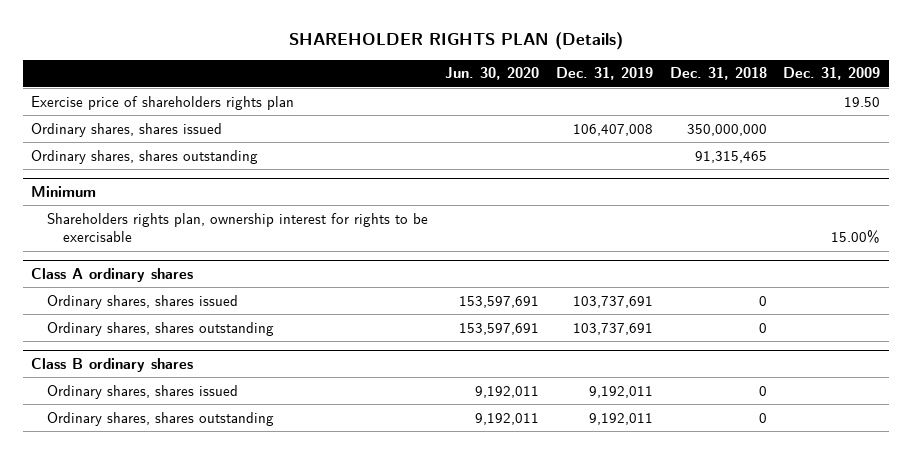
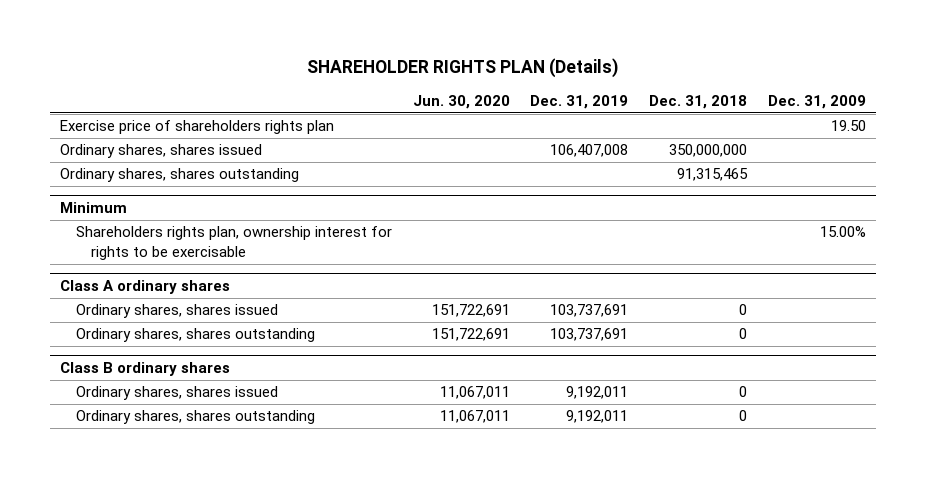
[458,295,539,308] 153,597,691 -> [431,304,510,318] 151,722,691
[458,322,539,335] 153,597,691 -> [431,328,510,342] 151,722,691
[474,385,539,398] 9,192,011 -> [439,386,510,400] 11,067,011
[474,412,539,425] 9,192,011 -> [439,410,510,424] 11,067,011

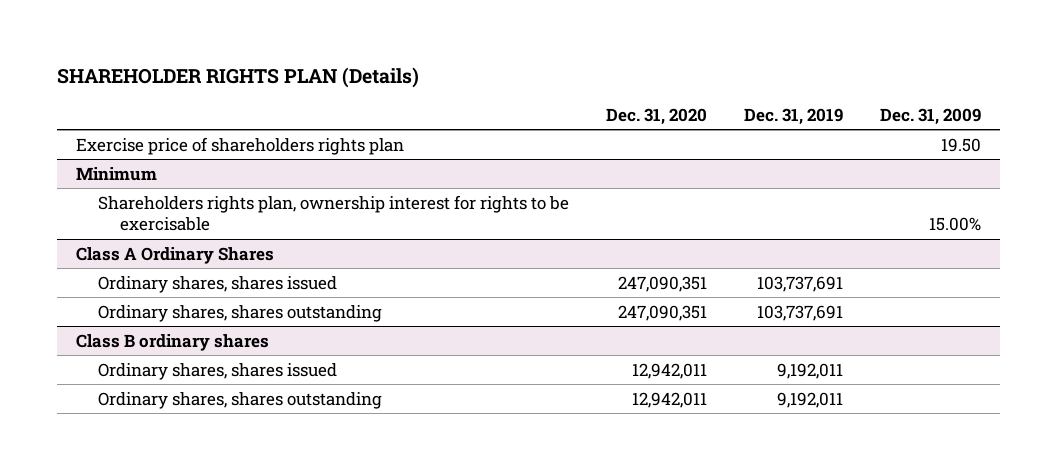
[412,94,510,109] Jun. 30, 2020 -> none
[649,94,748,109] Dec. 31, 2018 -> none
none -> [606,107,708,125] Dec. 31, 2020
[60,144,263,159] Ordinary shares, shares issued -> none
[60,168,300,183] Ordinary shares, shares outstanding -> none
[60,280,231,295] Class A ordinary shares -> [75,246,274,264] Class A Ordinary Shares

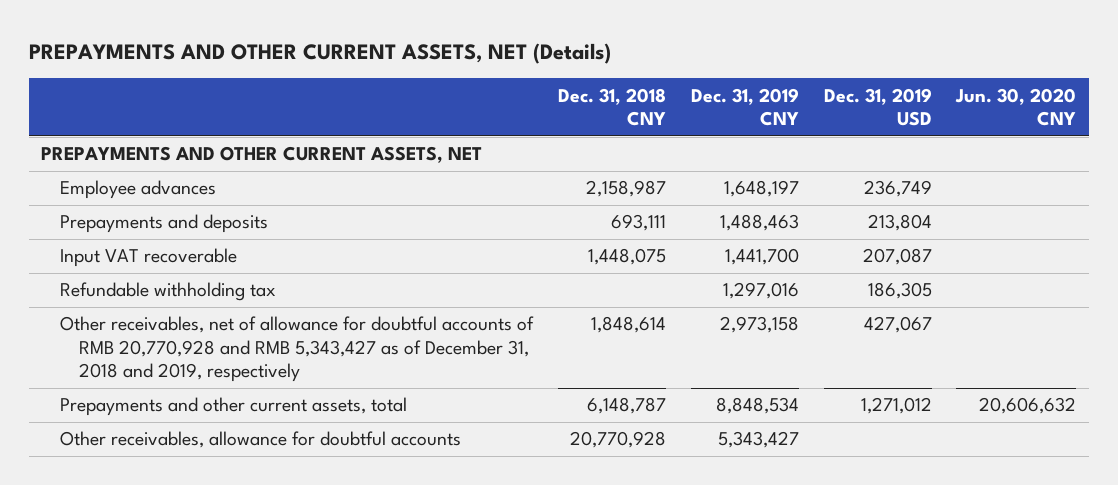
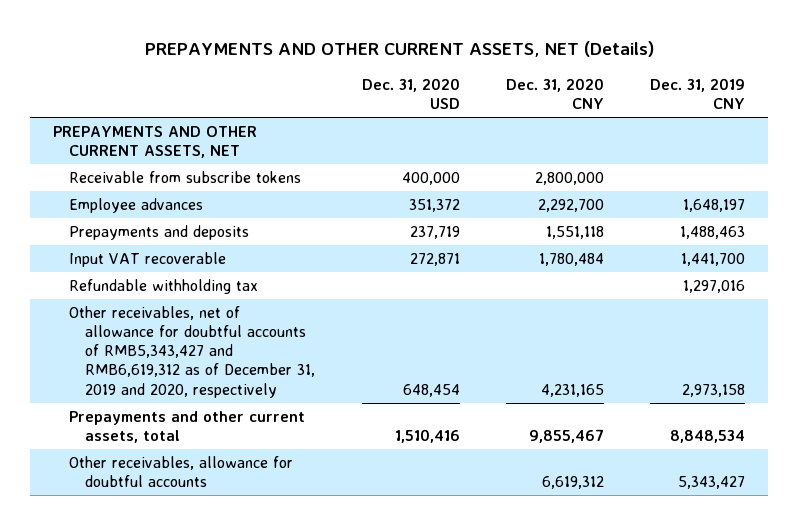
[558,87,667,127] Dec. 31, 2018 CNY -> none
[823,87,932,127] Dec. 31, 2019 USD -> none
[955,87,1077,127] Jun. 30, 2020 CNY -> none
none -> [361,77,460,110] Dec. 31, 2020 USD
none -> [505,77,604,110] Dec. 31, 2020 CNY
none -> [69,170,302,183] Receivable from subscribe tokens
[60,316,535,383] Other receivables, net of allowance for doubtful accounts of RMB 20,770,928 and RMB 5,343,427 as of December 31, 2018 and 2019, respectively -> [69,305,316,398] Other receivables, net of allowance for doubtful accounts of RMB5,343,427 and RMB6,619,312 as of December 31, 2019 and 2020, respectively

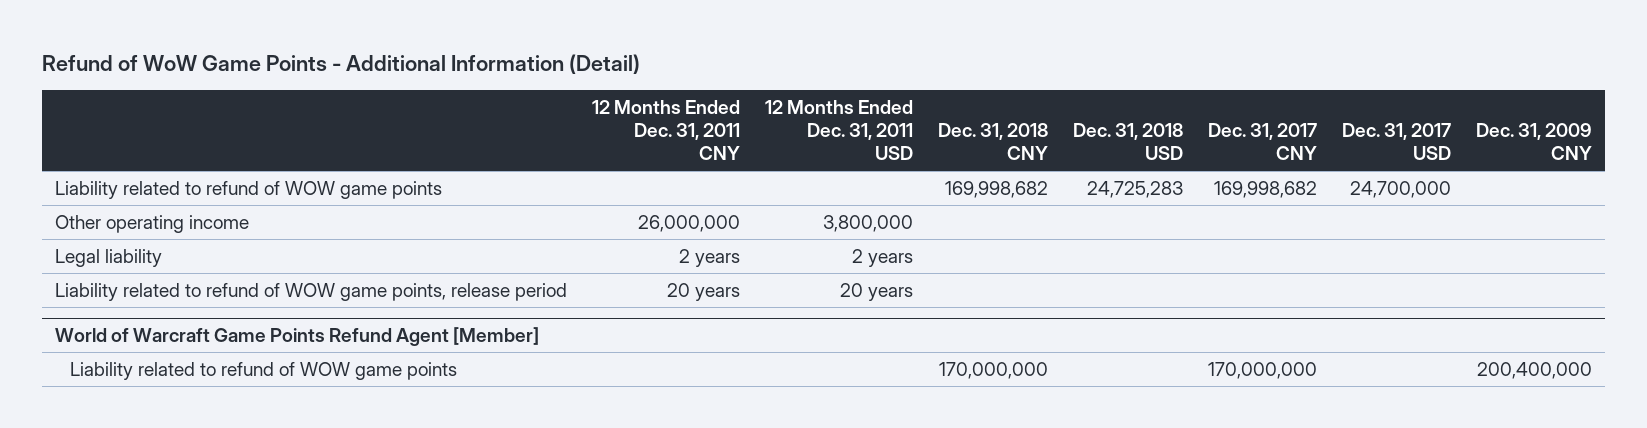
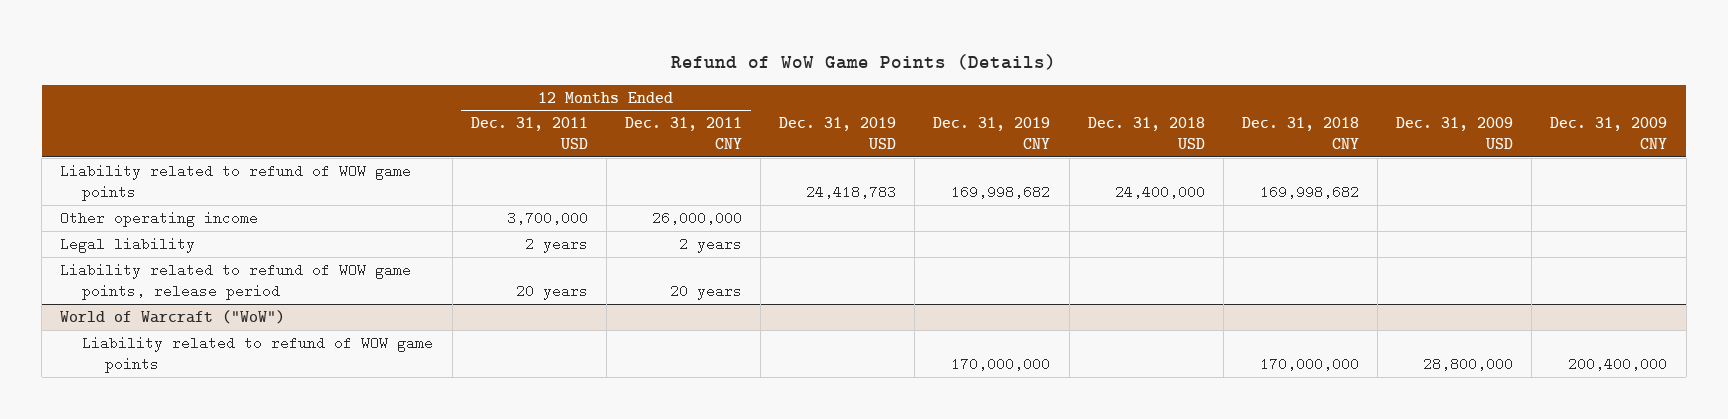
[42,54,641,75] Refund of WoW Game Points - Additional Information (Detail) -> [670,53,1056,70] Refund of WoW Game Points (Details)
[1208,122,1318,160] Dec. 31, 2017 CNY -> none
[1342,122,1452,160] Dec. 31, 2017 USD -> none
none -> [779,117,897,150] Dec. 31, 2019 USD
none -> [933,117,1051,150] Dec. 31, 2019 CNY
none -> [1396,117,1514,150] Dec. 31, 2009 USD
[1086,180,1183,198] 24,725,283 -> [1114,184,1205,199] 24,400,000
[822,214,913,232] 3,800,000 -> [506,210,588,225] 3,700,000
[54,327,539,347] World of Warcraft Game Points Refund Agent [Member] -> [60,309,286,324] World of Warcraft ("WoW")

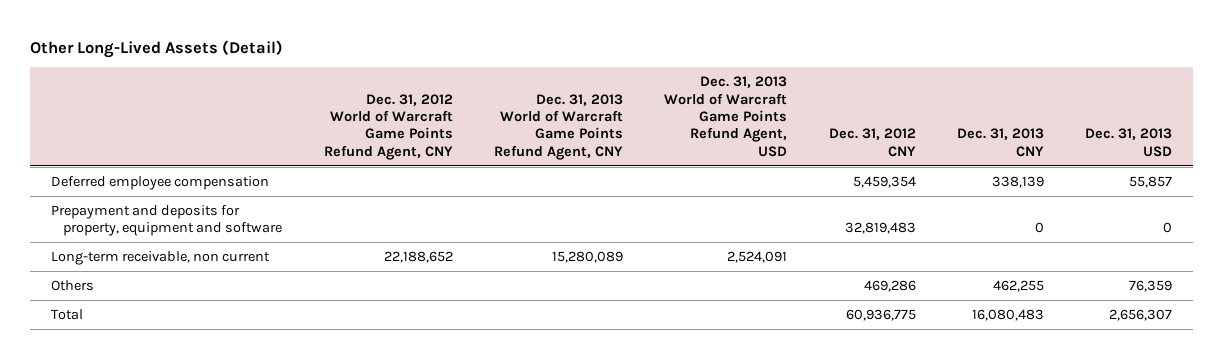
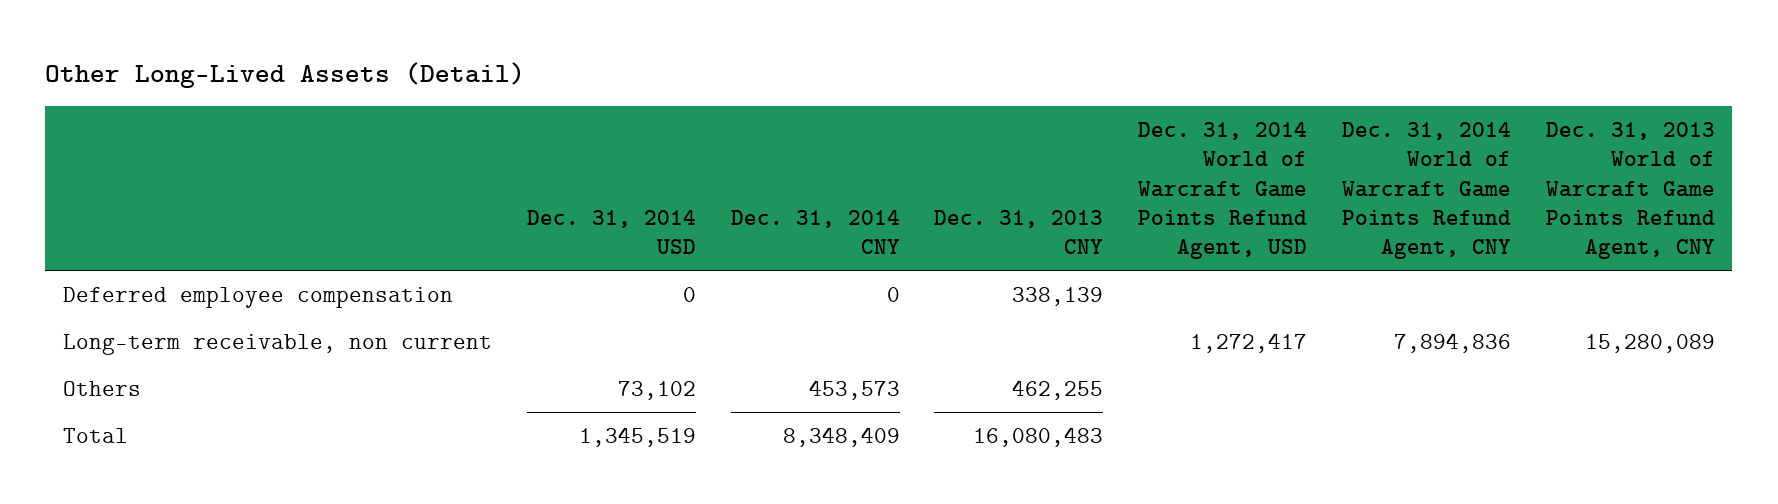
[323,93,453,160] Dec. 31, 2012 World of Warcraft Game Points Refund Agent, CNY -> none
[664,76,788,157] Dec. 31, 2013 World of Warcraft Game Points Refund Agent, USD -> none
[828,128,916,157] Dec. 31, 2012 CNY -> none
[1085,128,1173,157] Dec. 31, 2013 USD -> none
none -> [526,209,696,254] Dec. 31, 2014 USD
none -> [730,209,900,254] Dec. 31, 2014 CNY
none -> [1138,122,1308,259] Dec. 31, 2014 World of Warcraft Game Points Refund Agent, USD
none -> [1342,122,1512,259] Dec. 31, 2014 World of Warcraft Game Points Refund Agent, CNY
[51,204,283,237] Prepayment and deposits for property, equipment and software -> none

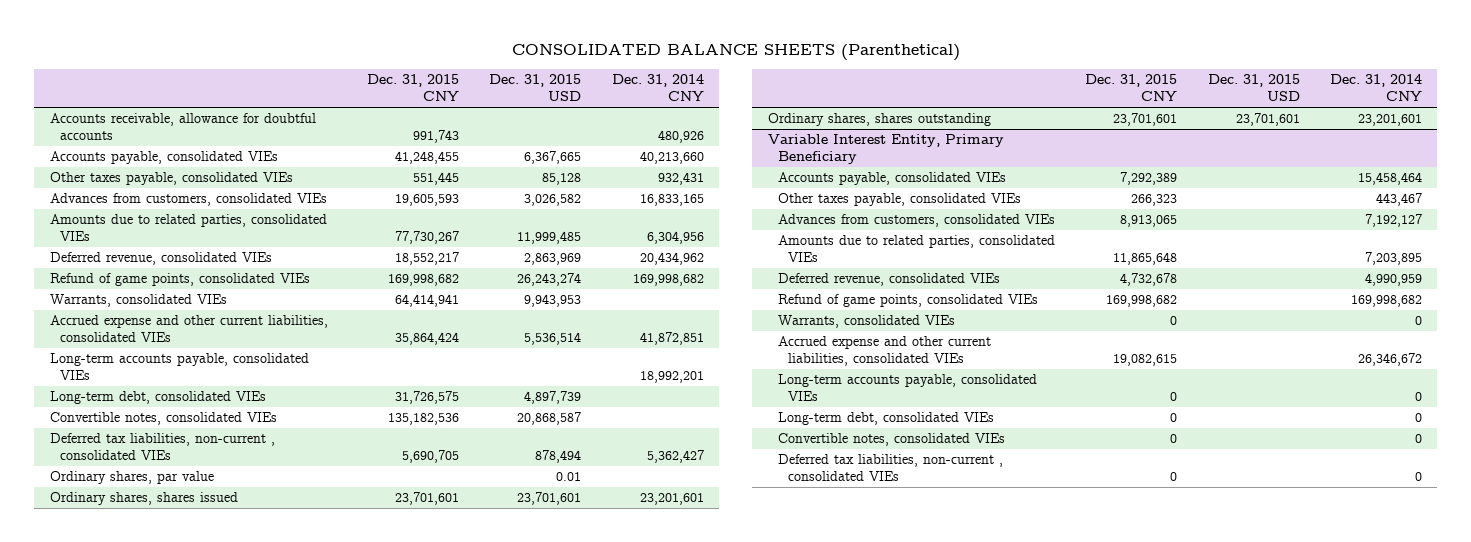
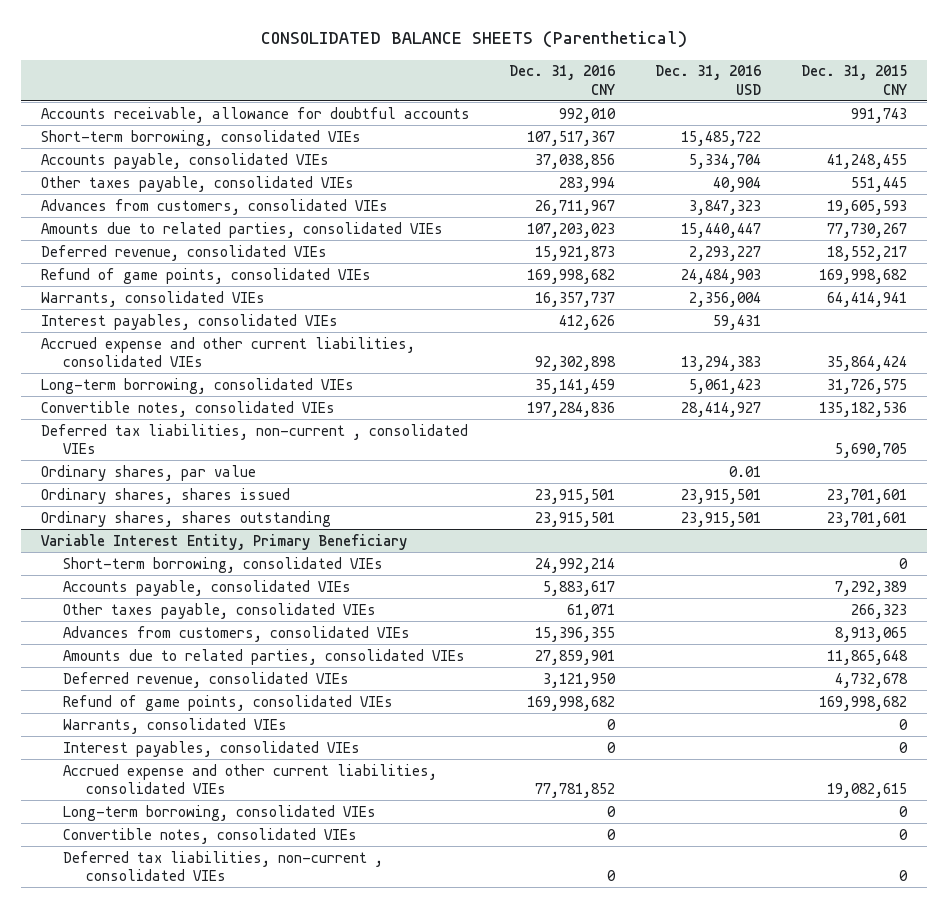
[489,73,582,102] Dec. 31, 2015 USD -> none
[611,73,704,102] Dec. 31, 2014 CNY -> none
none -> [509,65,616,95] Dec. 31, 2016 CNY
none -> [655,65,762,95] Dec. 31, 2016 USD
none -> [40,129,361,146] Short-term borrowing, consolidated VIEs
none -> [40,313,338,330] Interest payables, consolidated VIEs
[49,353,309,381] Long-term accounts payable, consolidated VIEs -> none
[49,391,266,405] Long-term debt, consolidated VIEs -> [40,377,354,394] Long-term borrowing, consolidated VIEs
none -> [63,556,384,573] Short-term borrowing, consolidated VIEs
none -> [63,740,361,757] Interest payables, consolidated VIEs
[777,374,1037,402] Long-term accounts payable, consolidated VIEs -> none
[777,412,994,426] Long-term debt, consolidated VIEs -> [63,804,377,821] Long-term borrowing, consolidated VIEs

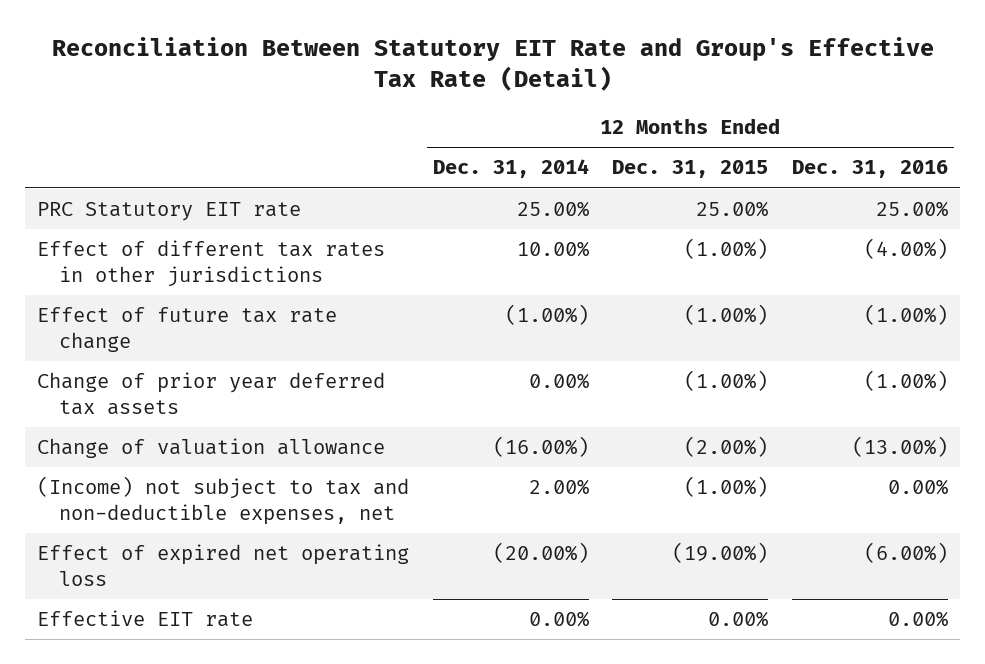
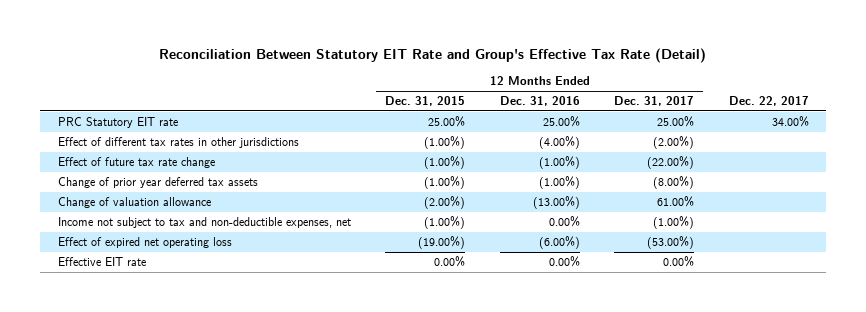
[432,159,589,179] Dec. 31, 2014 -> none
none -> [614,96,695,107] Dec. 31, 2017
none -> [728,96,809,107] Dec. 22, 2017
[37,476,410,525] (Income) not subject to tax and non-deductible expenses, net -> [57,217,351,229] Income not subject to tax and non-deductible expenses, net

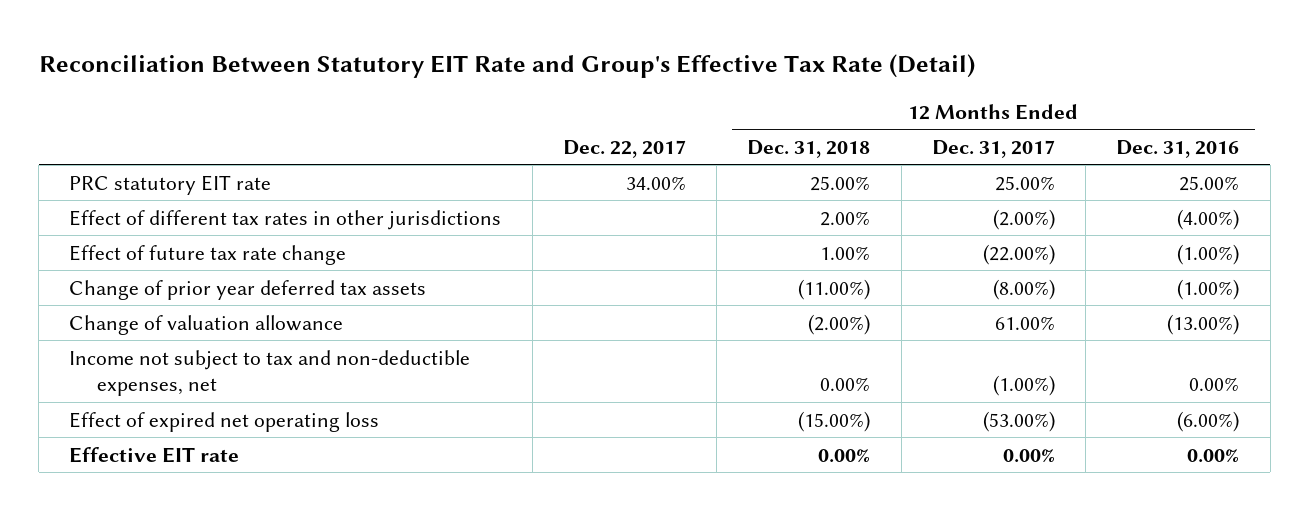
[385,96,466,107] Dec. 31, 2015 -> none
none -> [747,139,871,158] Dec. 31, 2018
[57,117,178,129] PRC Statutory EIT rate -> [69,174,272,195] PRC statutory EIT rate

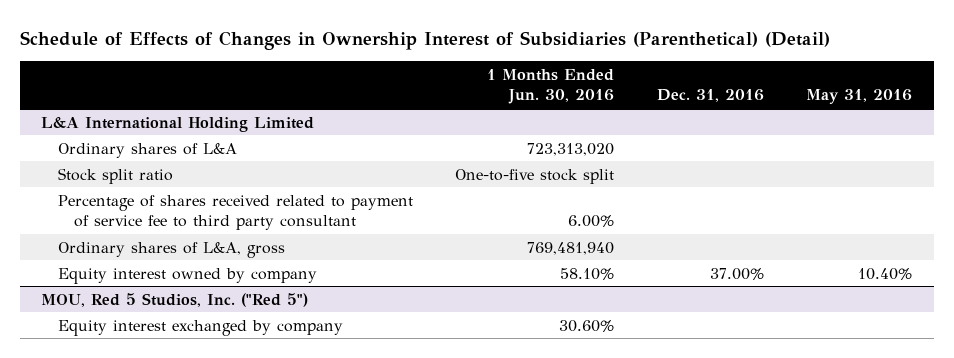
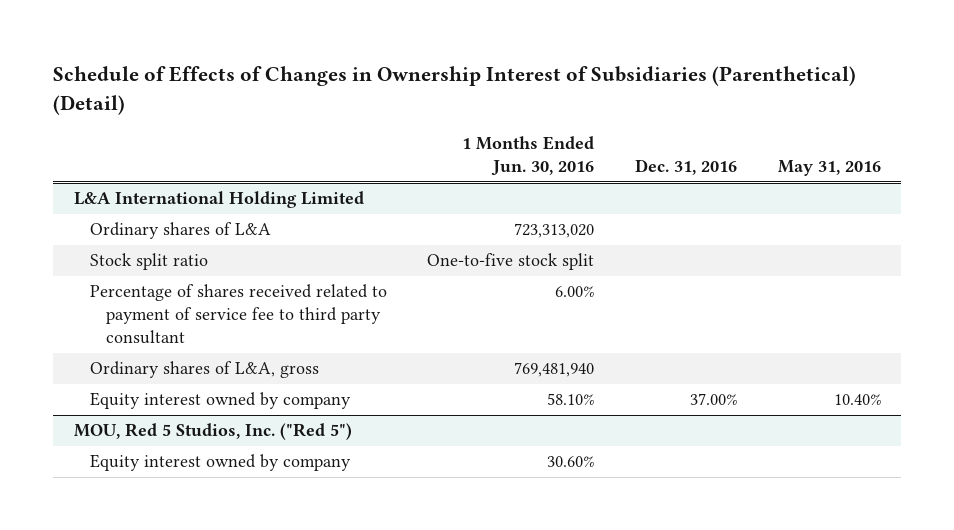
[57,319,343,336] Equity interest exchanged by company -> [89,454,351,472] Equity interest owned by company

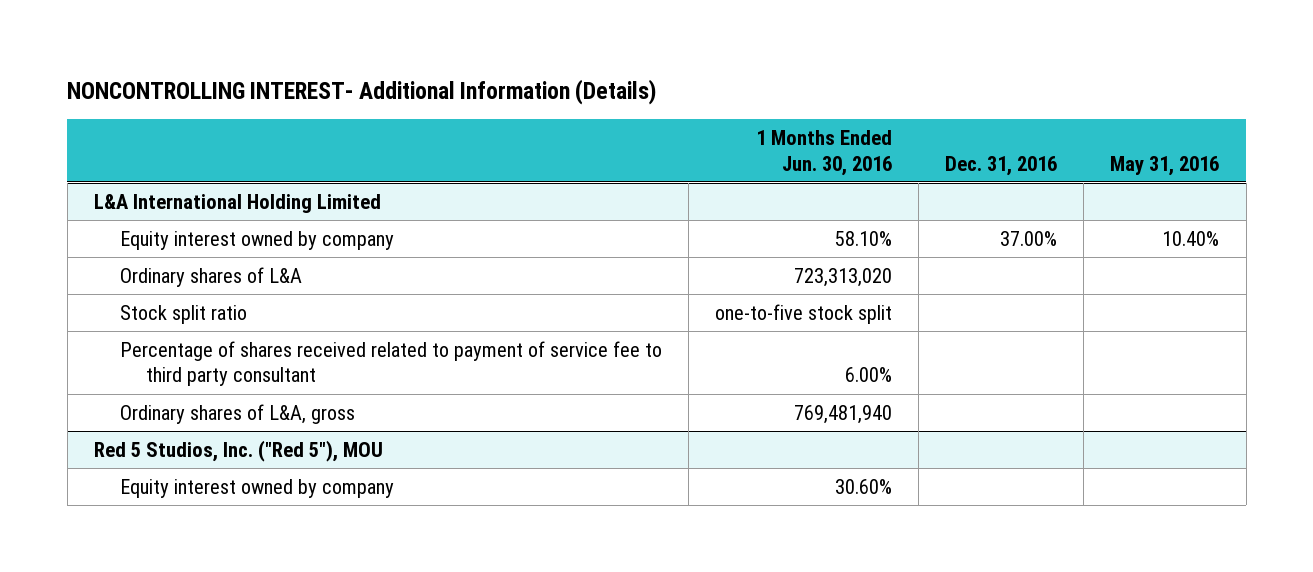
[53,66,857,115] Schedule of Effects of Changes in Ownership Interest of Subsidiaries (Parenthetical) (Detail) -> [67,78,657,105] NONCONTROLLING INTEREST- Additional Information (Details)
[89,392,351,410] Equity interest owned by company -> [119,230,394,250] Equity interest owned by company
[427,253,595,271] One-to-five stock split -> [714,303,892,324] one-to-five stock split
[73,423,352,441] MOU, Red 5 Studios, Inc. ("Red 5") -> [93,439,383,462] Red 5 Studios, Inc. ("Red 5"), MOU

